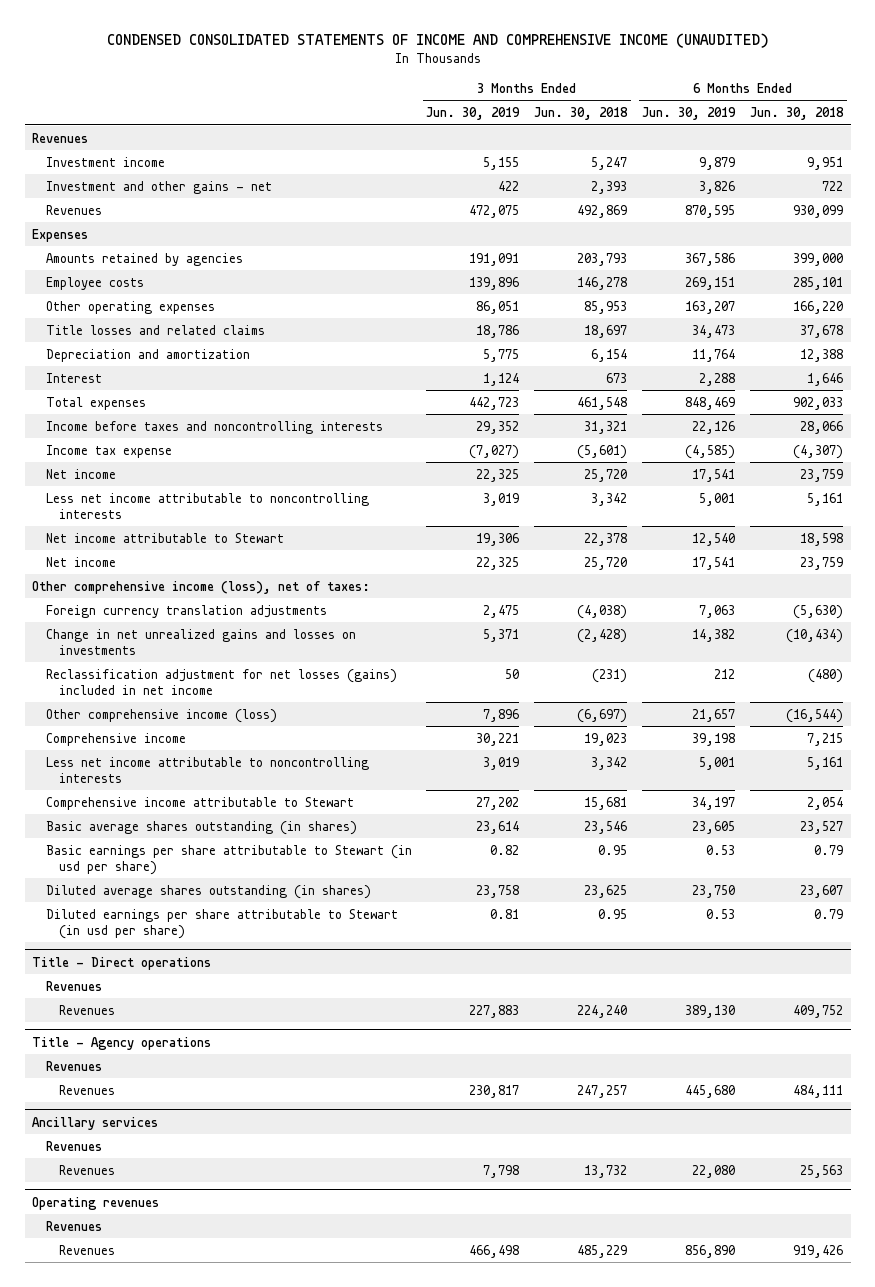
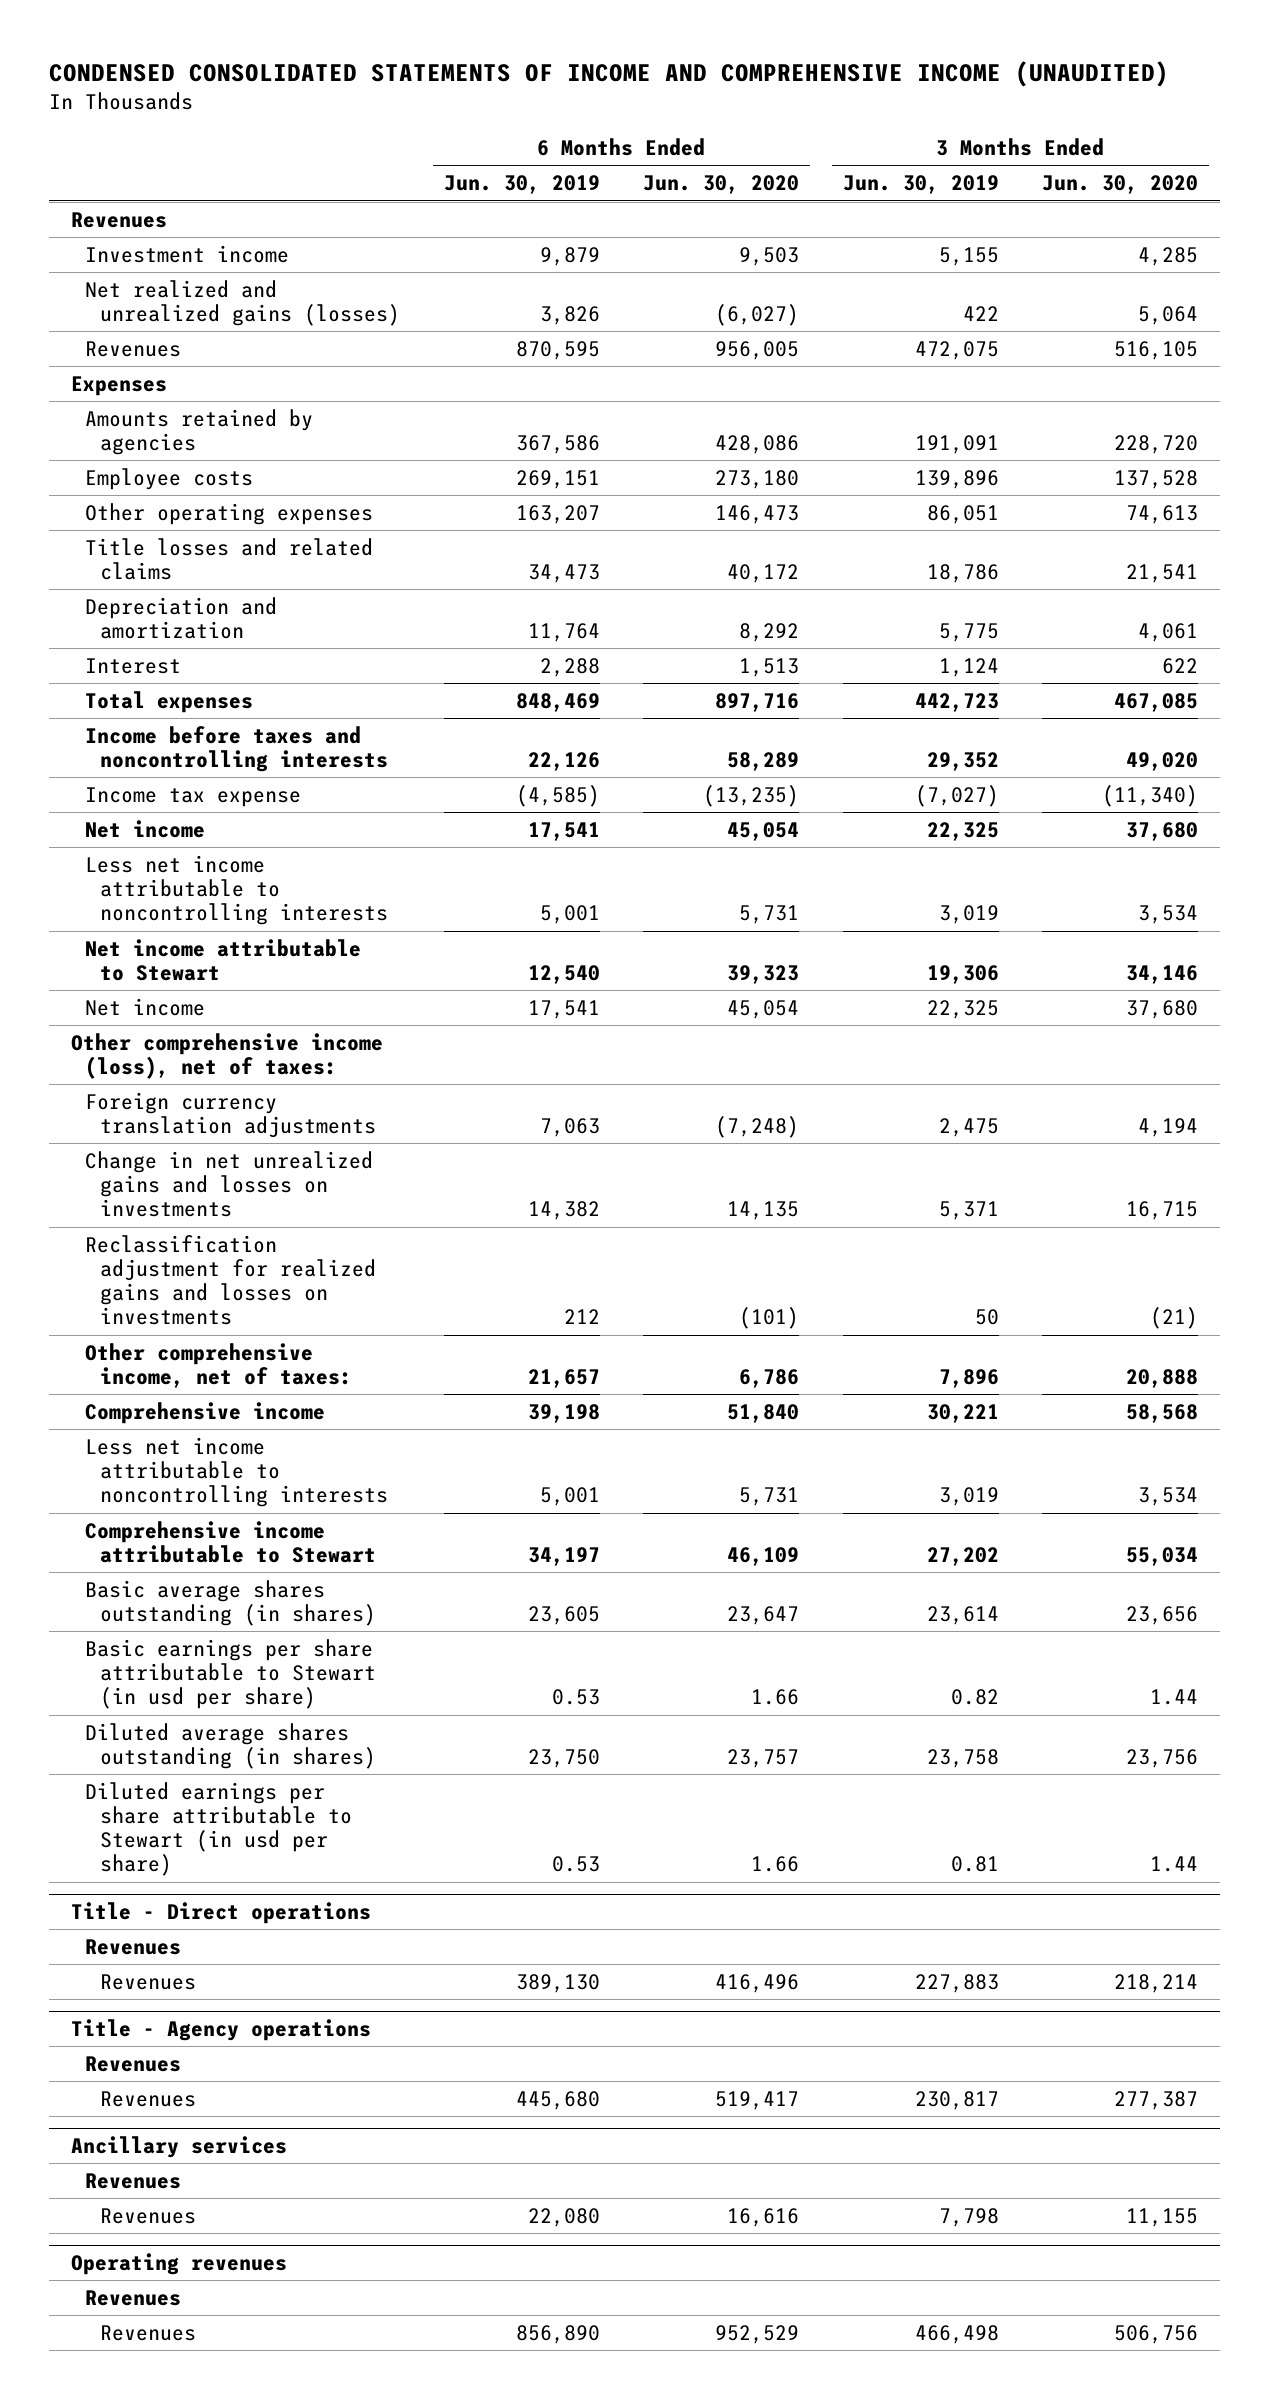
[534,107,629,121] Jun. 30, 2018 -> none
[750,107,845,121] Jun. 30, 2018 -> none
none -> [643,175,800,195] Jun. 30, 2020
none -> [1042,175,1199,195] Jun. 30, 2020
[45,180,272,194] Investment and other gains - net -> [85,279,400,327] Net realized and unrealized gains (losses)
[45,668,397,695] Reclassification adjustment for net losses (gains) included in net income -> [85,1234,376,1326] Reclassification adjustment for realized gains and losses on investments
[45,708,277,723] Other comprehensive income (loss) -> [85,1342,352,1389] Other comprehensive income, net of taxes:

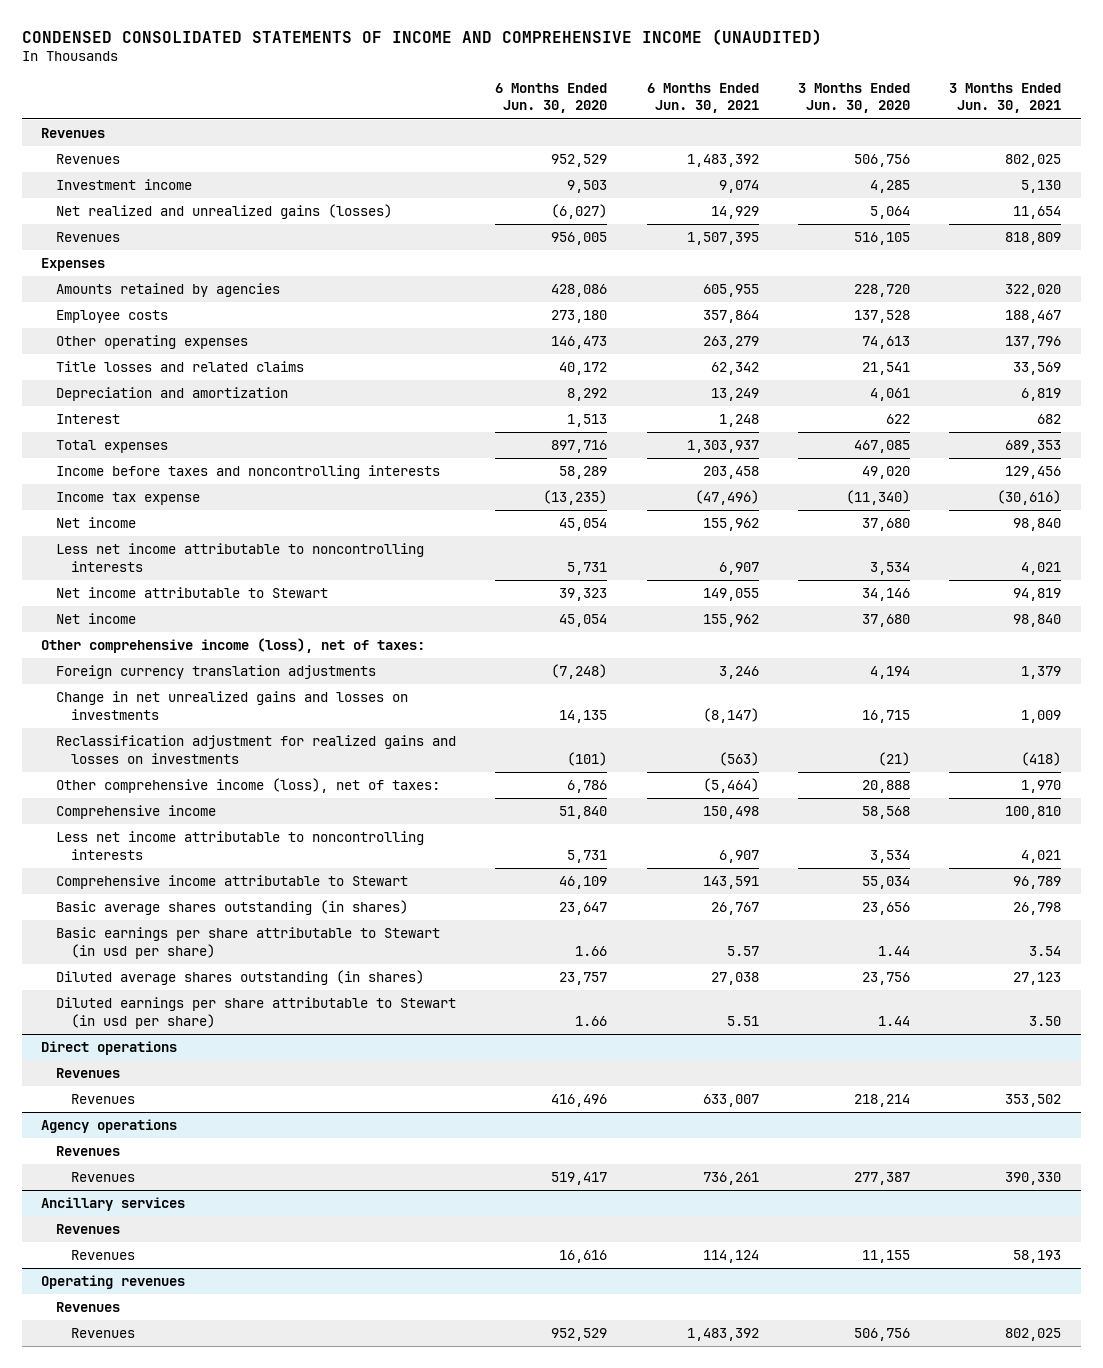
[443,175,600,195] Jun. 30, 2019 -> none
[842,175,999,195] Jun. 30, 2019 -> none
none -> [646,82,759,114] 6 Months Ended Jun. 30, 2021
none -> [949,82,1062,114] 3 Months Ended Jun. 30, 2021
none -> [56,154,121,165] Revenues
[85,1342,352,1389] Other comprehensive income, net of taxes: -> [56,778,441,794] Other comprehensive income (loss), net of taxes:
[70,1902,371,1925] Title - Direct operations -> [41,1041,178,1056] Direct operations
[70,2019,371,2042] Title - Agency operations -> [41,1119,178,1134] Agency operations

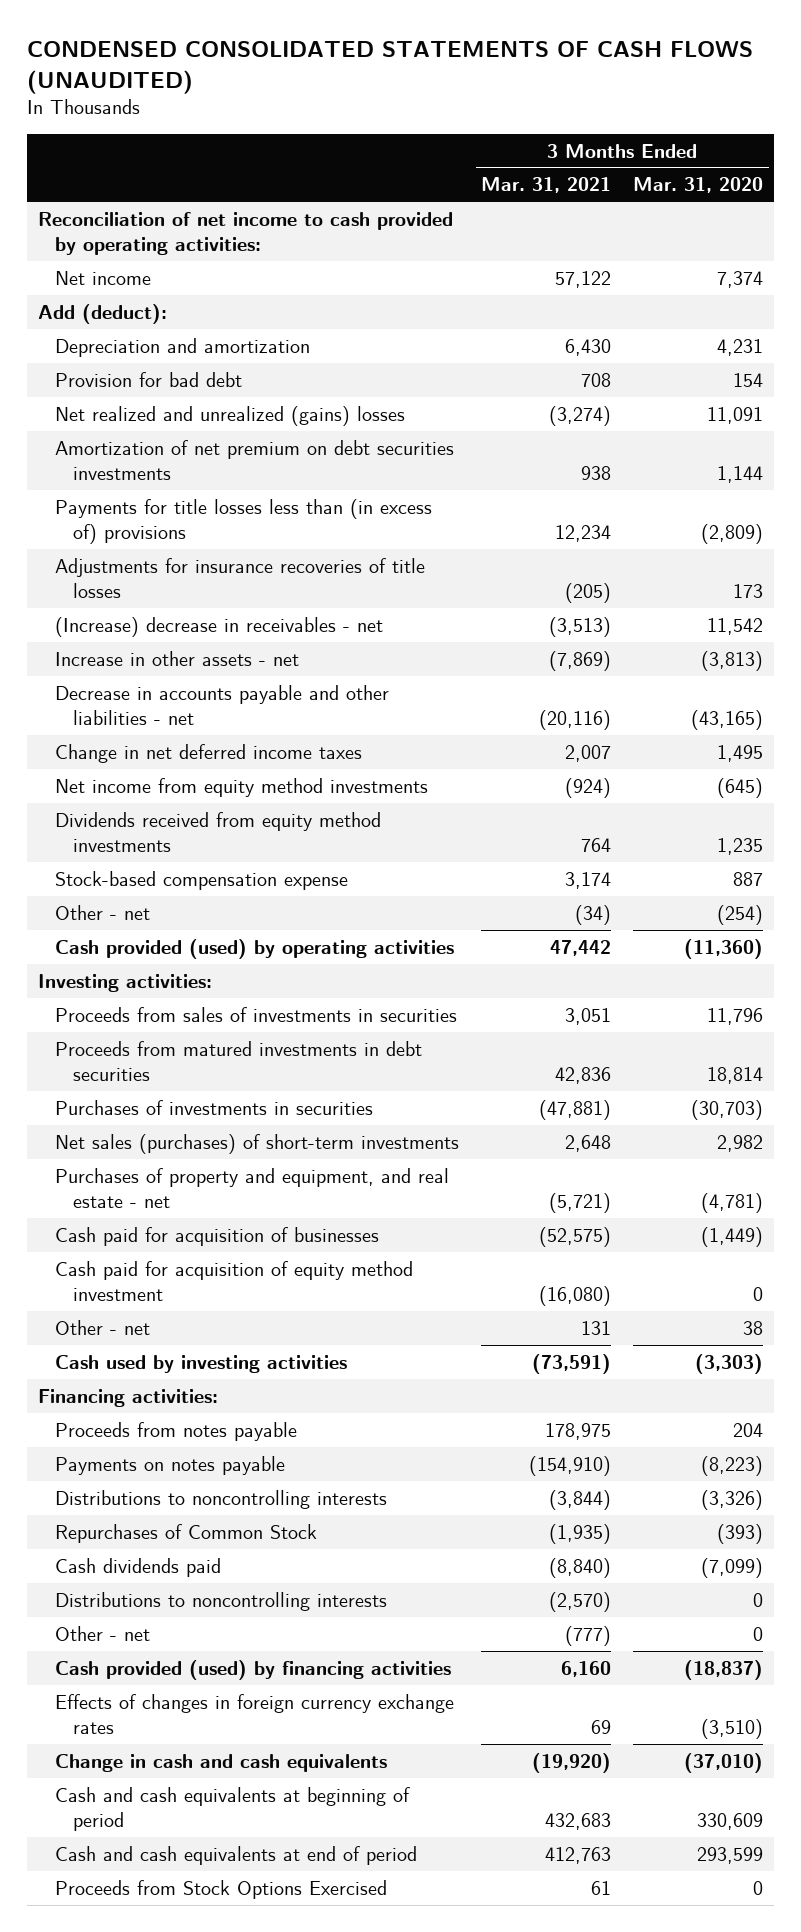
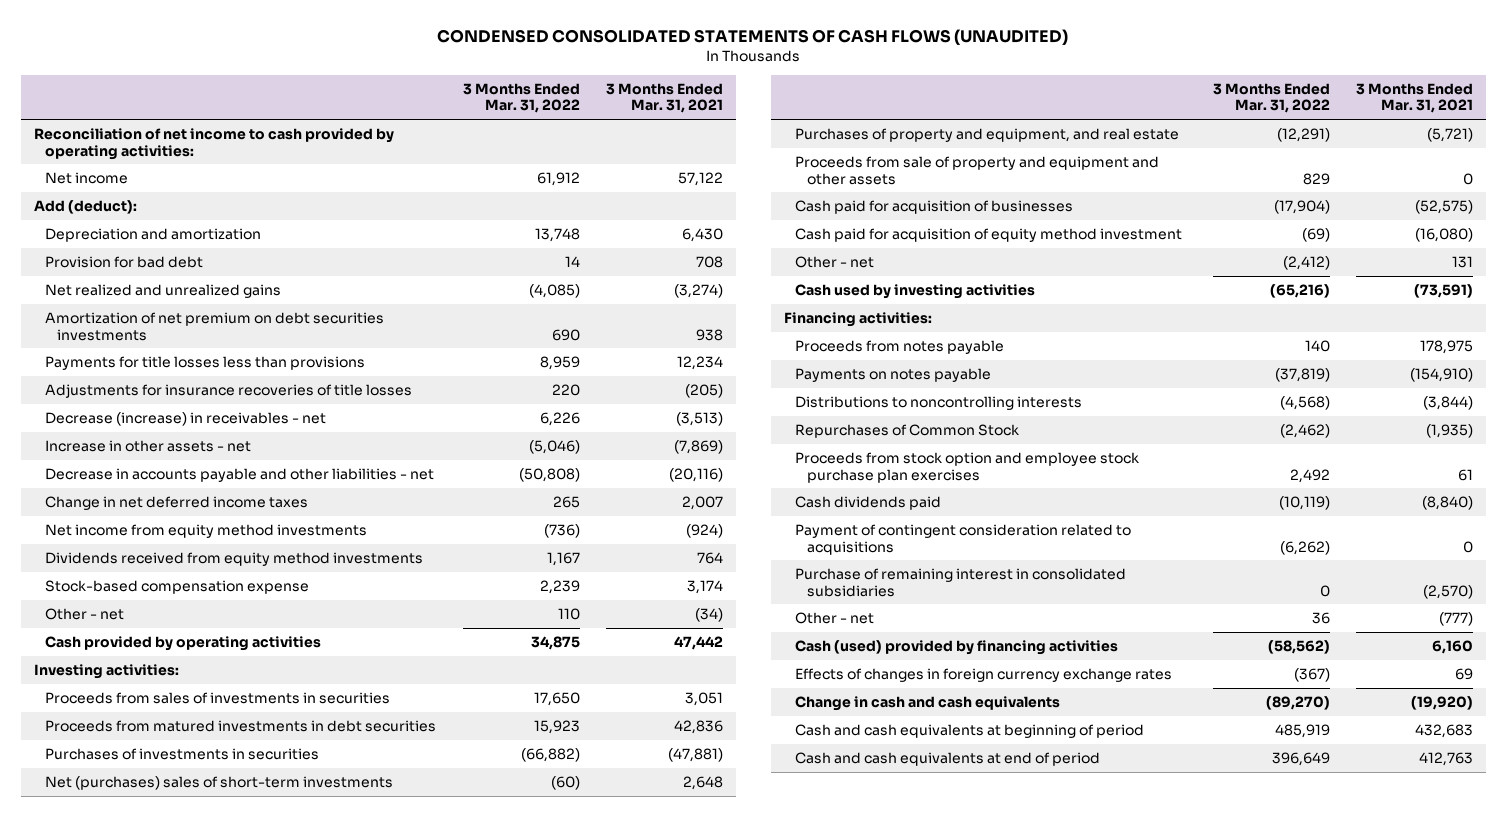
[633,177,764,194] Mar. 31, 2020 -> none
none -> [462,82,580,114] 3 Months Ended Mar. 31, 2022
[55,405,406,426] Net realized and unrealized (gains) losses -> [45,283,282,298] Net realized and unrealized gains
[55,498,433,545] Payments for title losses less than (in excess of) provisions -> [45,355,366,370] Payments for title losses less than provisions
[55,616,384,637] (Increase) decrease in receivables - net -> [45,411,327,426] Decrease (increase) in receivables - net
[55,938,455,959] Cash provided (used) by operating activities -> [45,635,322,651] Cash provided by operating activities
[55,1133,460,1154] Net sales (purchases) of short-term investments -> [45,775,394,790] Net (purchases) sales of short-term investments
[55,1167,450,1209] Purchases of property and equipment, and real estate - net -> [795,127,1180,142] Purchases of property and equipment, and real estate
none -> [795,155,1160,185] Proceeds from sale of property and equipment and other assets
none -> [795,451,1140,483] Proceeds from stock option and employee stock purchase plan exercises
none -> [795,523,1132,555] Payment of contingent consideration related to acquisitions
[55,1591,388,1611] Distributions to noncontrolling interests -> [795,567,1127,597] Purchase of remaining interest in consolidated subsidiaries
[55,1659,452,1680] Cash provided (used) by financing activities -> [795,639,1119,655] Cash (used) provided by financing activities
[55,1879,388,1899] Proceeds from Stock Options Exercised -> none

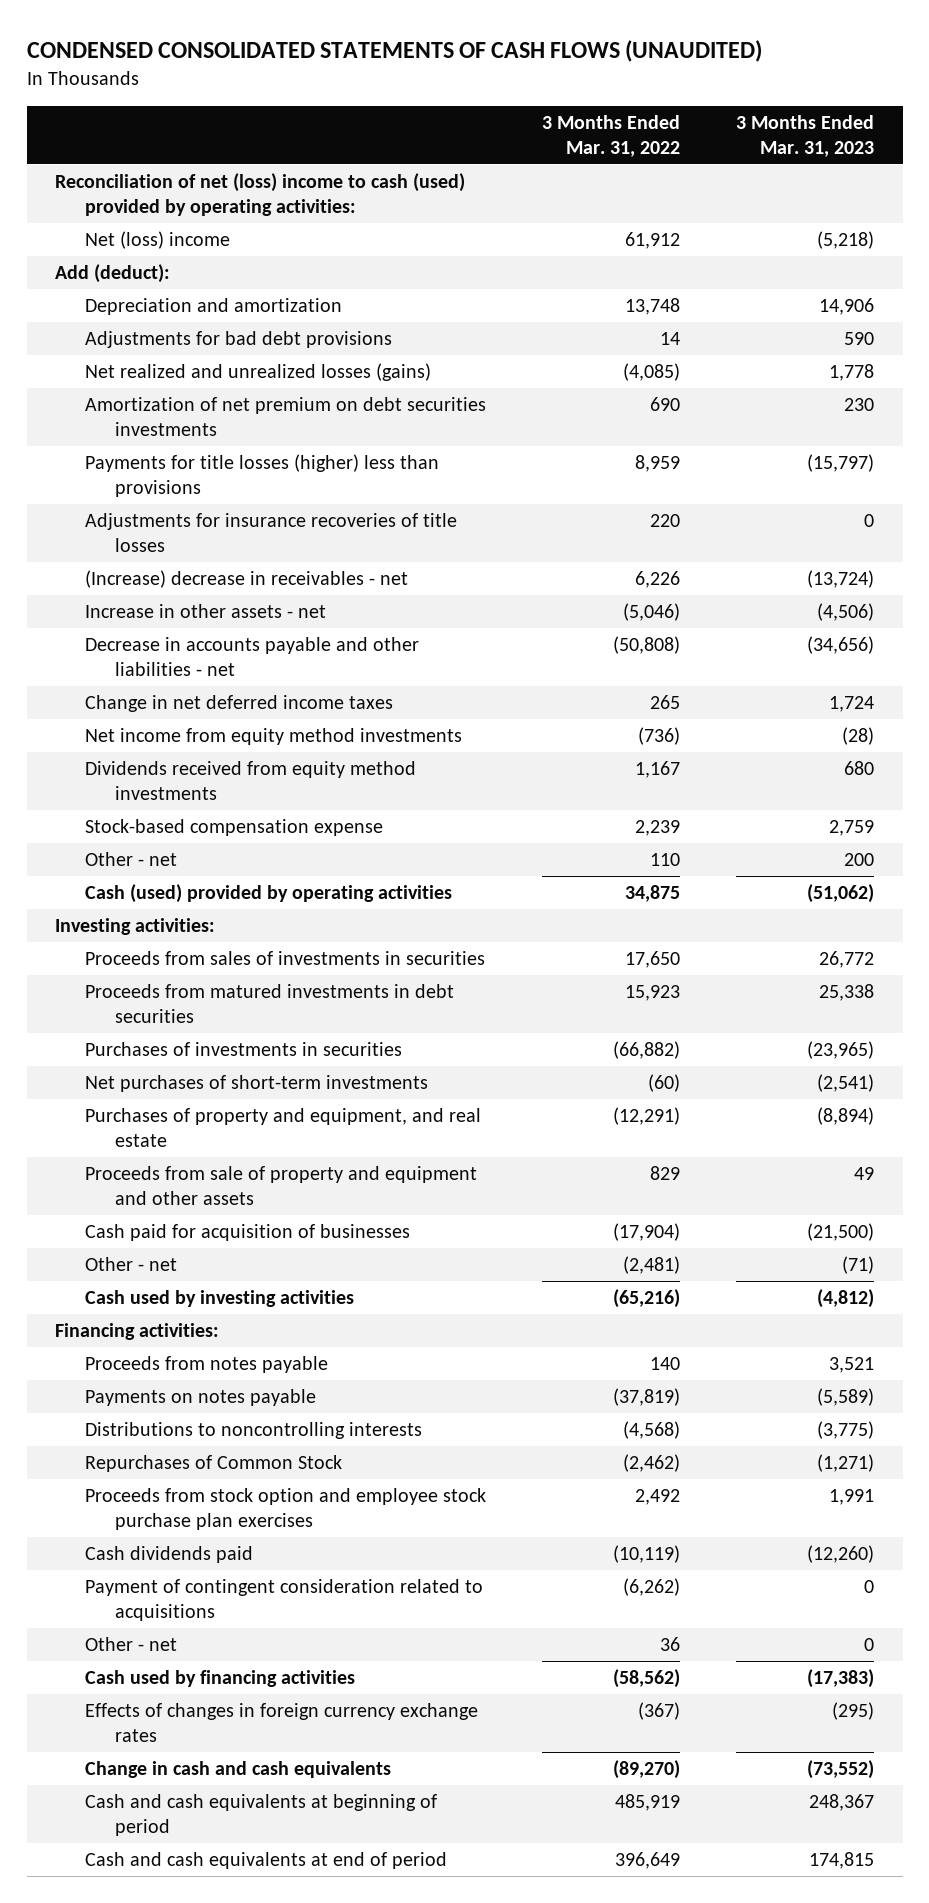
[605,82,723,114] 3 Months Ended Mar. 31, 2021 -> none
none -> [736,114,875,157] 3 Months Ended Mar. 31, 2023
[33,127,394,160] Reconciliation of net income to cash provided by operating activities: -> [54,173,465,216] Reconciliation of net (loss) income to cash (used) provided by operating activities:
[45,171,129,184] Net income -> [85,231,231,250] Net (loss) income
[45,255,204,268] Provision for bad debt -> [85,331,393,349] Adjustments for bad debt provisions
[45,283,282,298] Net realized and unrealized gains -> [85,363,432,382] Net realized and unrealized losses (gains)
[45,355,366,370] Payments for title losses less than provisions -> [85,454,440,497] Payments for title losses (higher) less than provisions
[45,411,327,426] Decrease (increase) in receivables - net -> [85,570,409,589] (Increase) decrease in receivables - net
[45,635,322,651] Cash provided by operating activities -> [85,884,453,904] Cash (used) provided by operating activities
[45,775,394,790] Net (purchases) sales of short-term investments -> [85,1075,429,1093] Net purchases of short-term investments
[795,227,1183,242] Cash paid for acquisition of equity method investment -> none
[1282,255,1330,270] (2,412) -> [623,1256,681,1275] (2,481)
[795,567,1127,597] Purchase of remaining interest in consolidated subsidiaries -> none
[795,639,1119,655] Cash (used) provided by financing activities -> [85,1670,356,1688] Cash used by financing activities

